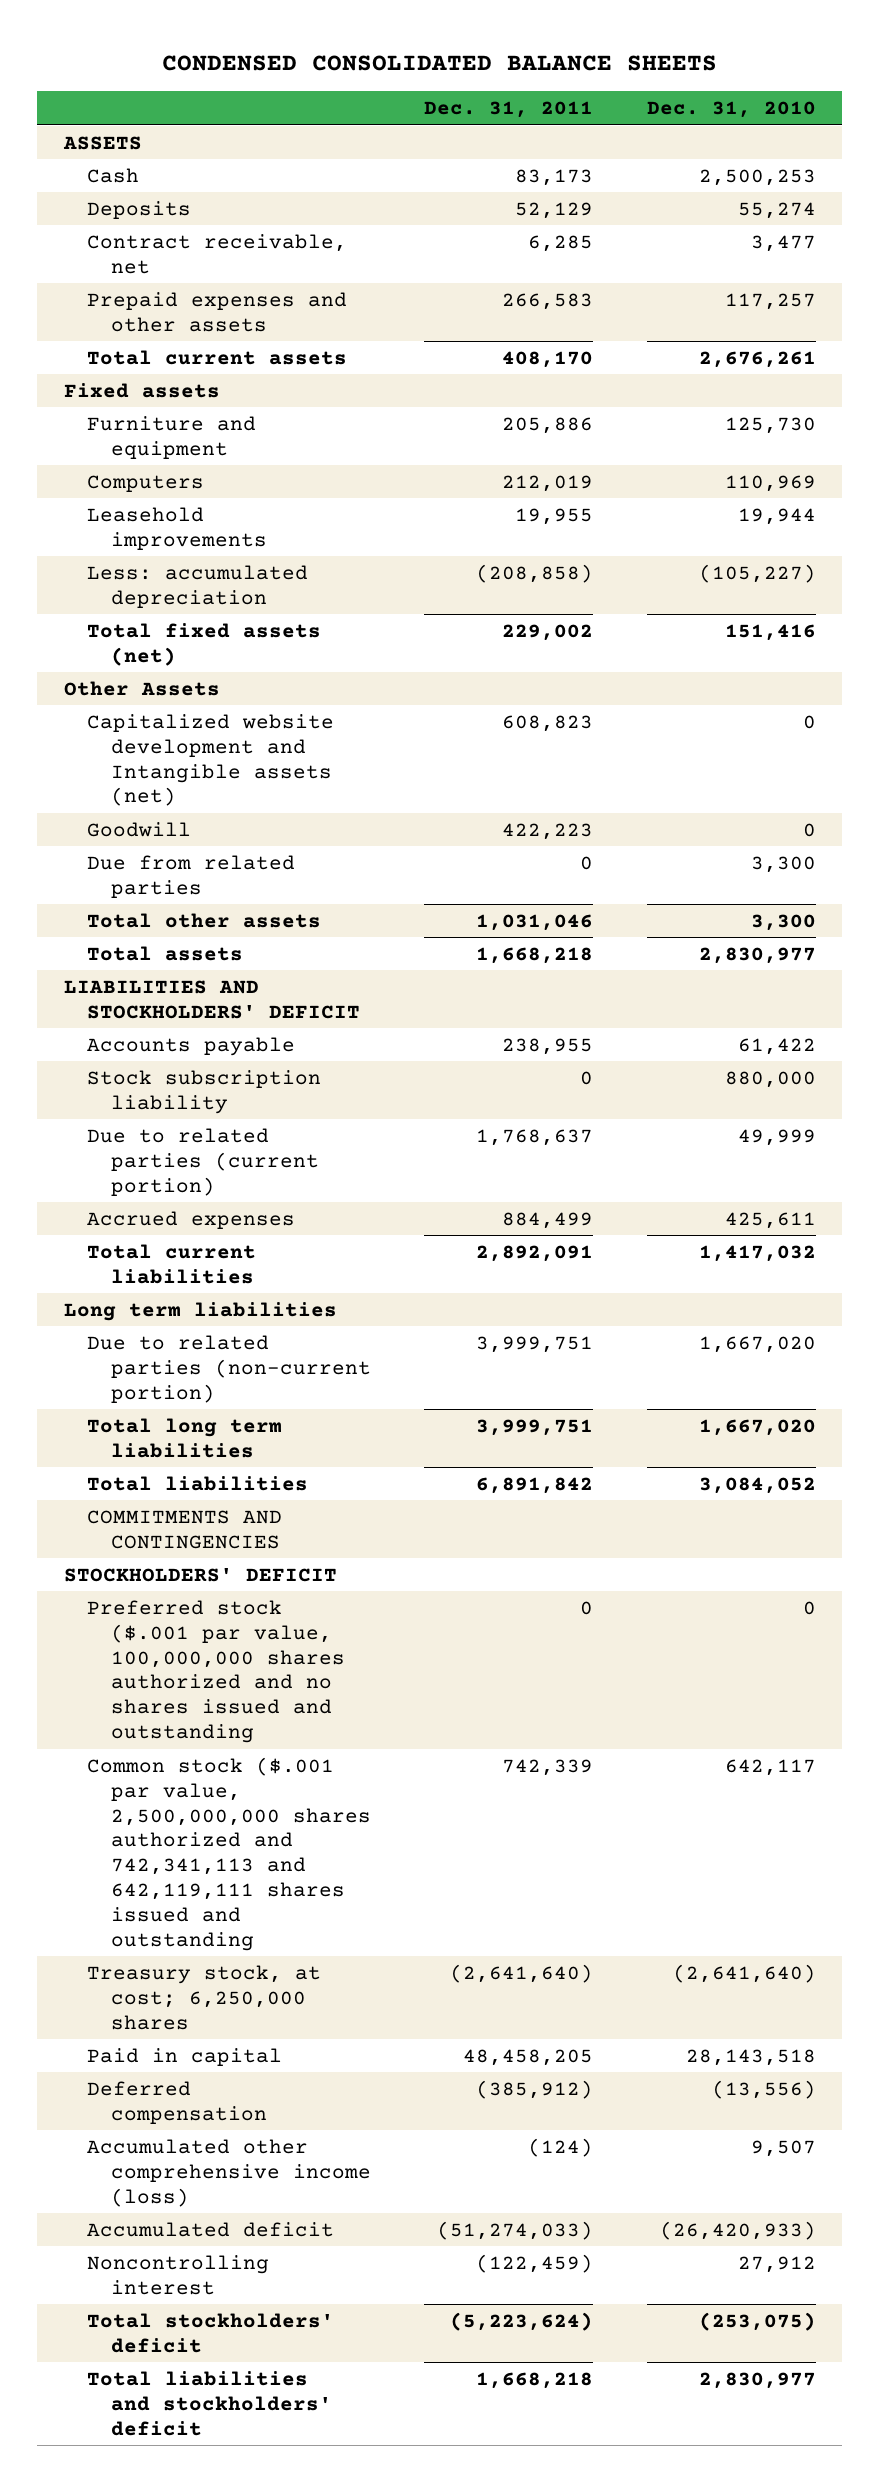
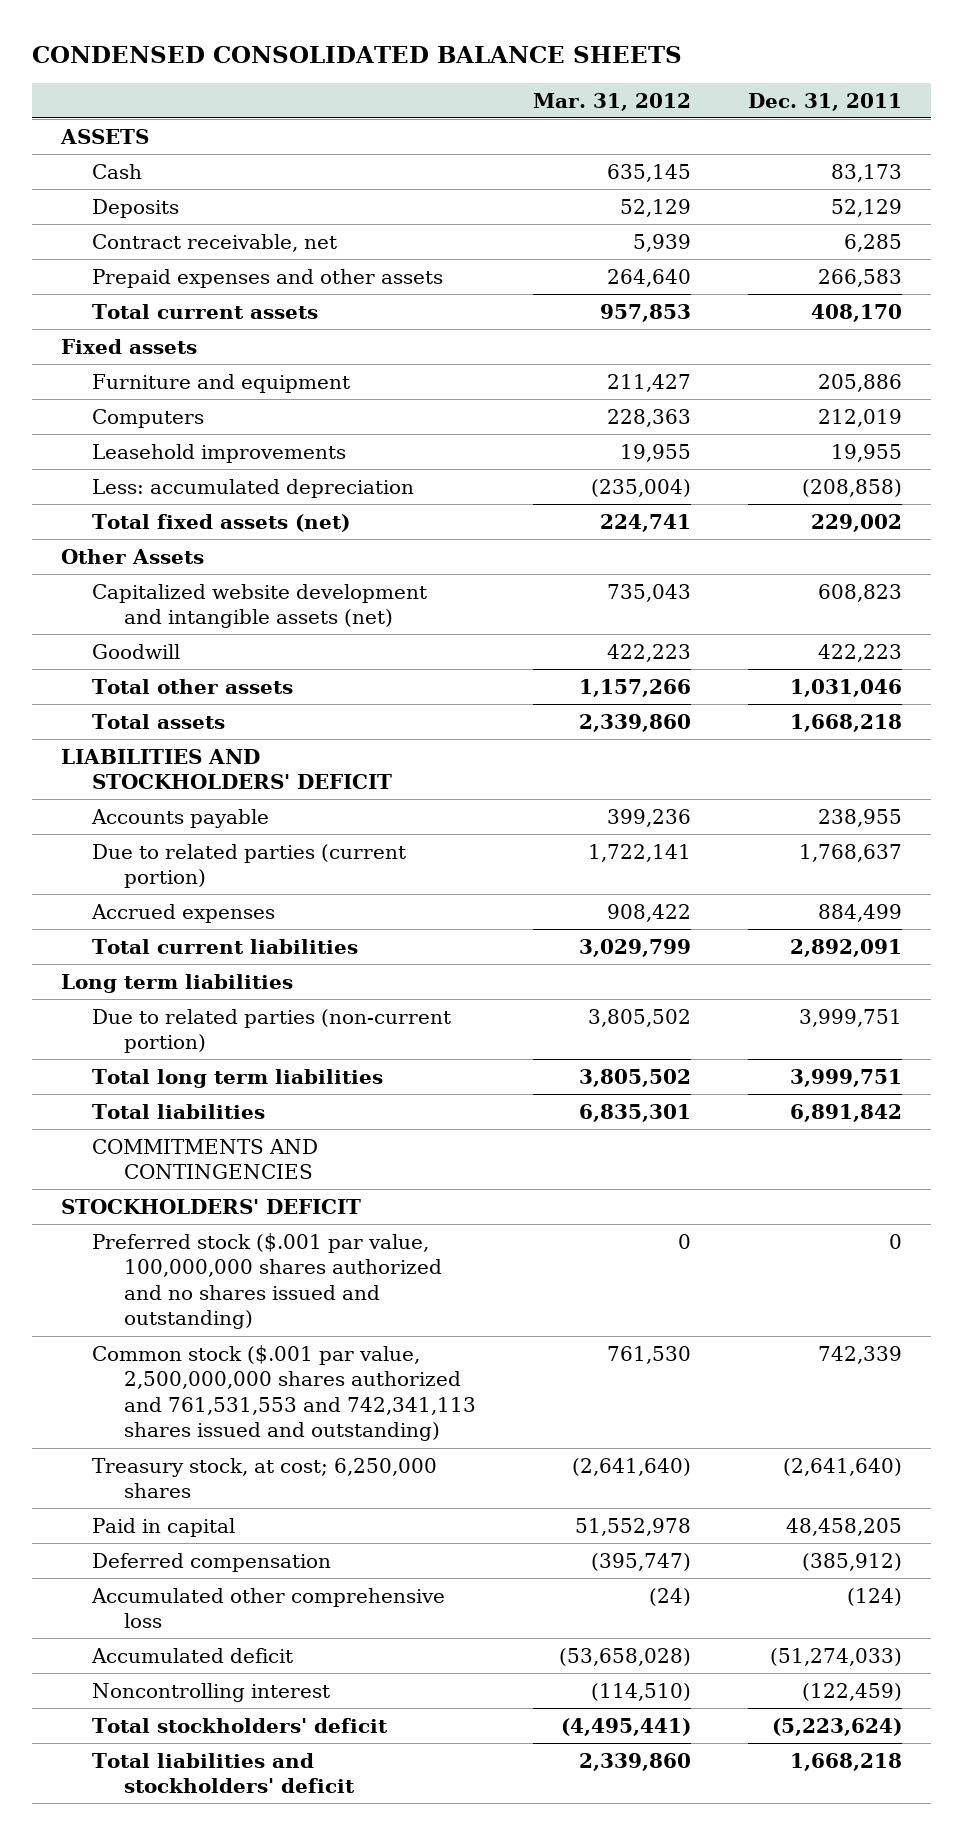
[646,101,816,119] Dec. 31, 2010 -> none
none -> [533,92,692,111] Mar. 31, 2012
[87,713,335,807] Capitalized website development and Intangible assets (net) -> [92,583,428,629] Capitalized website development and intangible assets (net)
[87,854,296,898] Due from related parties -> none
[87,1069,322,1114] Stock subscription liability -> none
[87,1599,345,1744] Preferred stock ($.001 par value, 100,000,000 shares authorized and no shares issued and outstanding -> [92,1232,442,1330] Preferred stock ($.001 par value, 100,000,000 shares authorized and no shares issued and outstanding)
[87,1756,371,1951] Common stock ($.001 par value, 2,500,000,000 shares authorized and 742,341,113 and 642,119,111 shares issued and outstanding -> [92,1344,476,1442] Common stock ($.001 par value, 2,500,000,000 shares authorized and 761,531,553 and 742,341,113 shares issued and outstanding)
[87,2138,371,2207] Accumulated other comprehensive income (loss) -> [91,1587,446,1629] Accumulated other comprehensive loss

